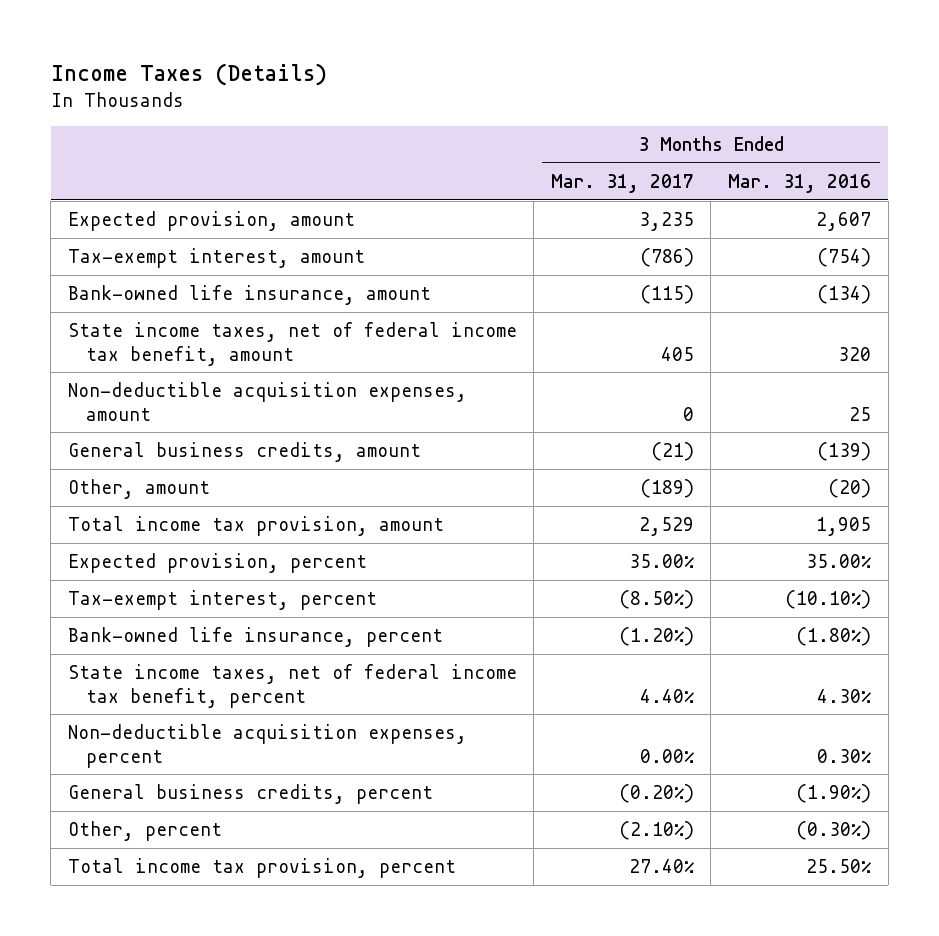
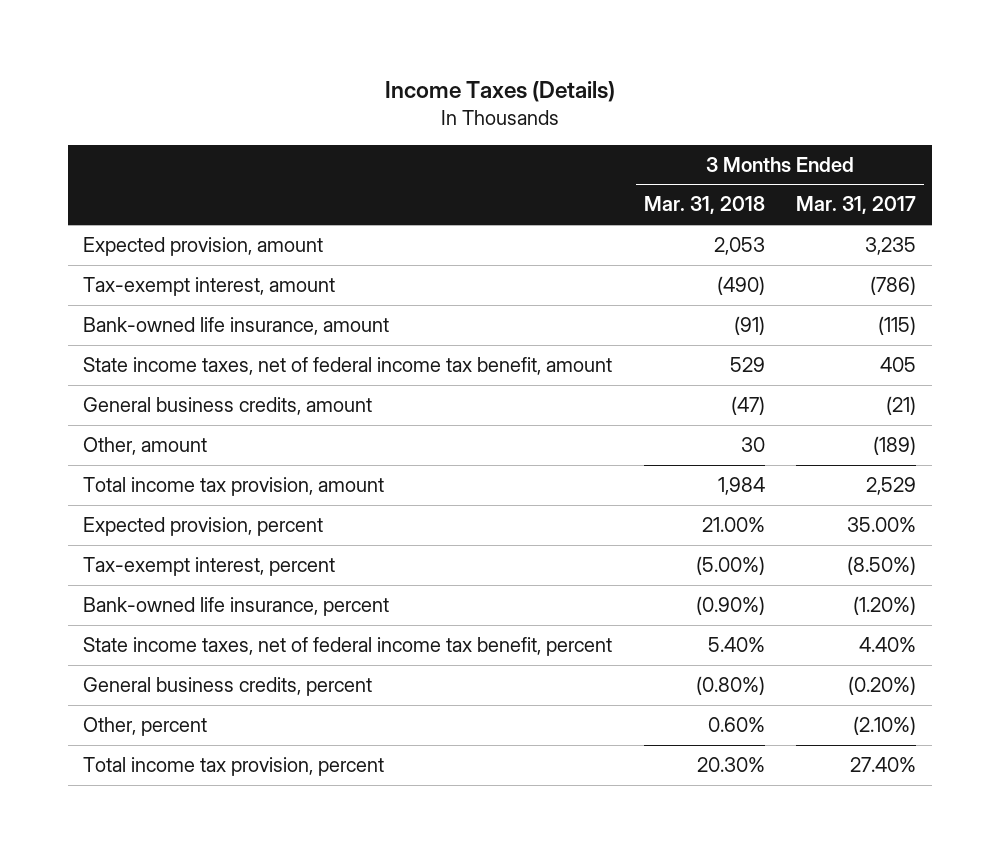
[728,173,872,193] Mar. 31, 2016 -> none
none -> [643,196,765,215] Mar. 31, 2018
[67,382,467,421] Non-deductible acquisition expenses, amount -> none
[67,724,467,768] Non-deductible acquisition expenses, percent -> none

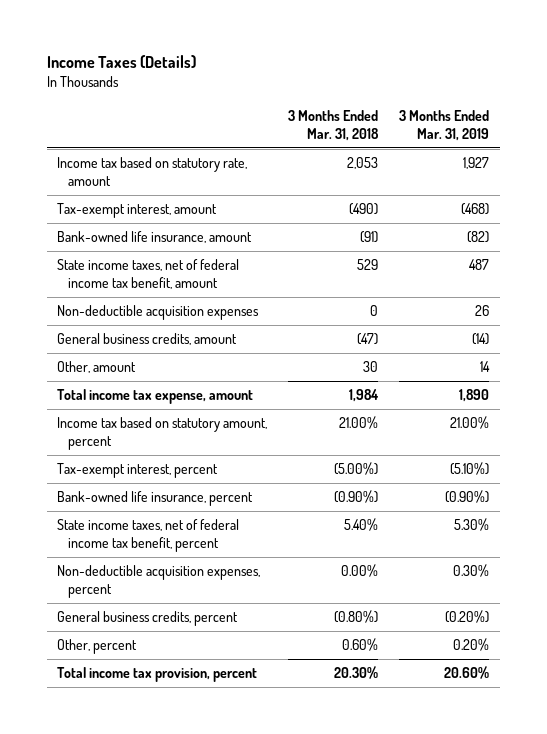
[796,196,917,215] Mar. 31, 2017 -> none
none -> [399,109,490,141] 3 Months Ended Mar. 31, 2019
[83,237,324,257] Expected provision, amount -> [57,157,248,187] Income tax based on statutory rate, amount
none -> [57,305,260,321] Non-deductible acquisition expenses
[83,477,385,497] Total income tax provision, amount -> [57,389,254,405] Total income tax expense, amount
[83,517,324,537] Expected provision, percent -> [57,417,268,451] Income tax based on statutory amount, percent
none -> [57,565,261,599] Non-deductible acquisition expenses, percent

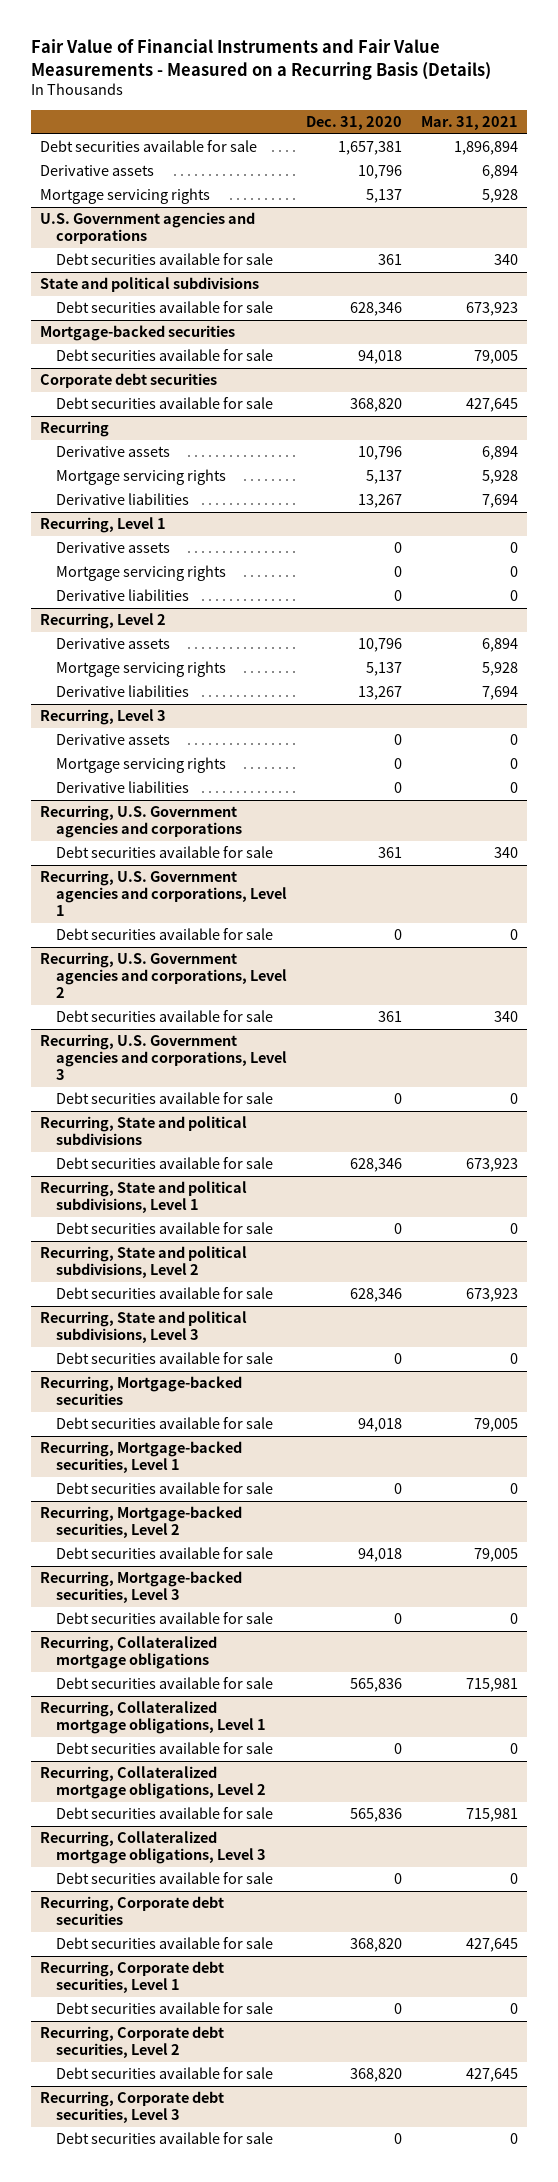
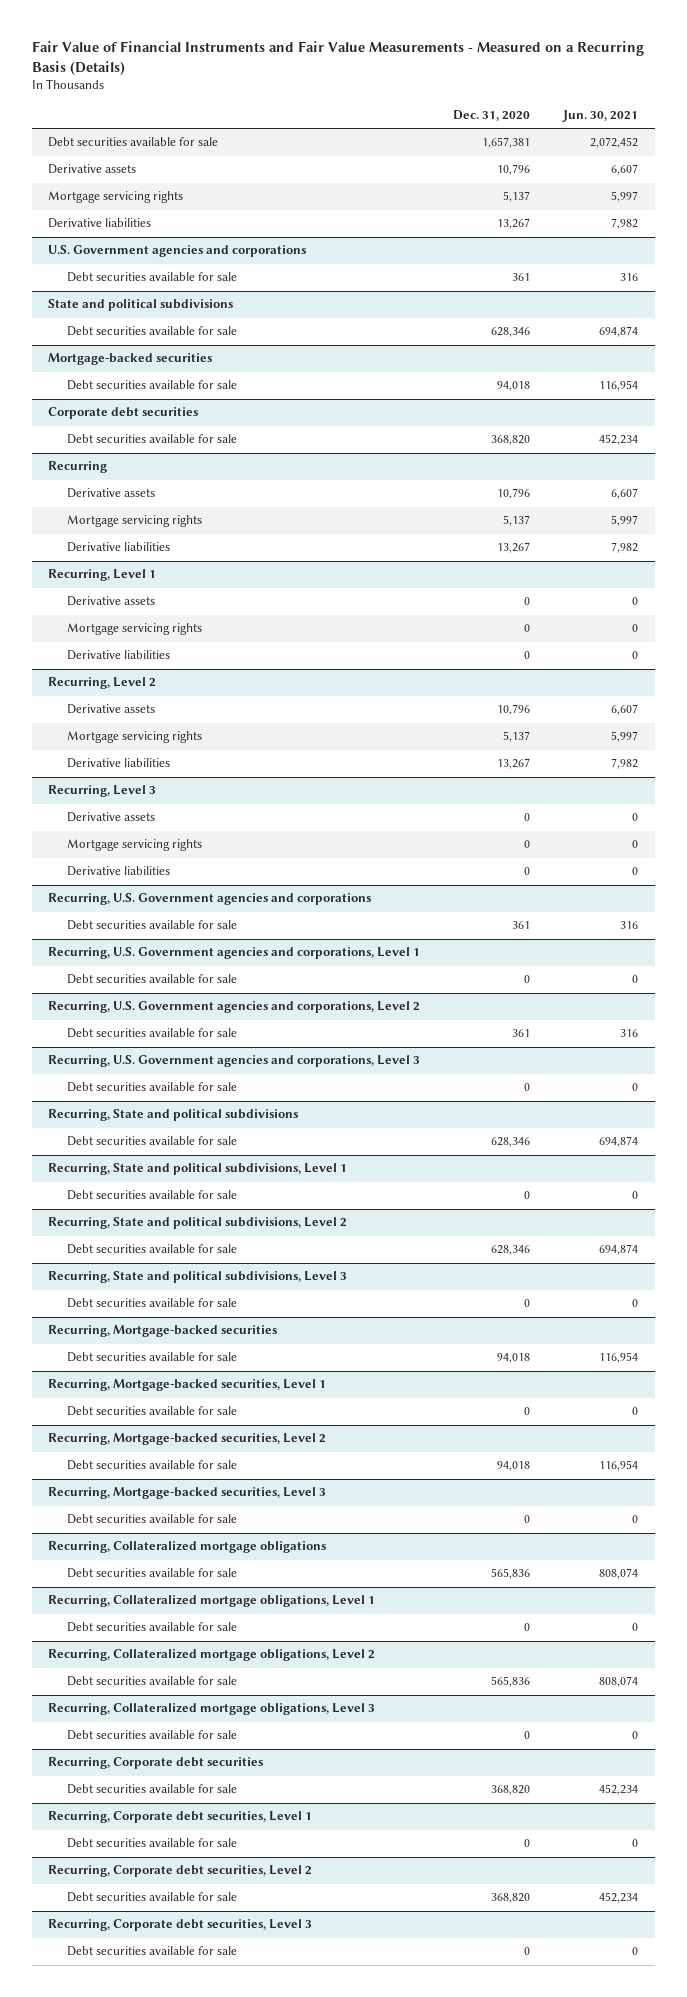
[420,116,518,131] Mar. 31, 2021 -> none
none -> [562,110,639,123] Jun. 30, 2021
none -> [48,218,152,229] Derivative liabilities

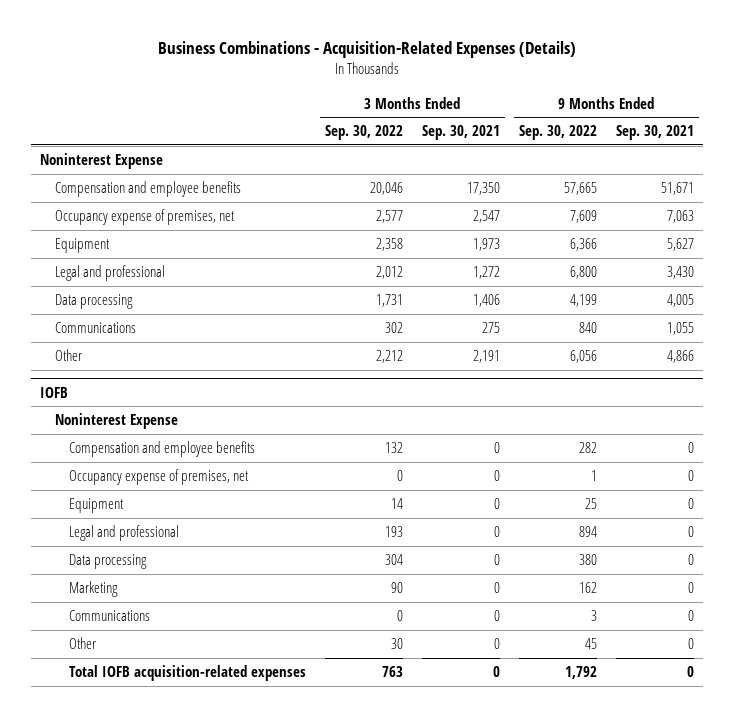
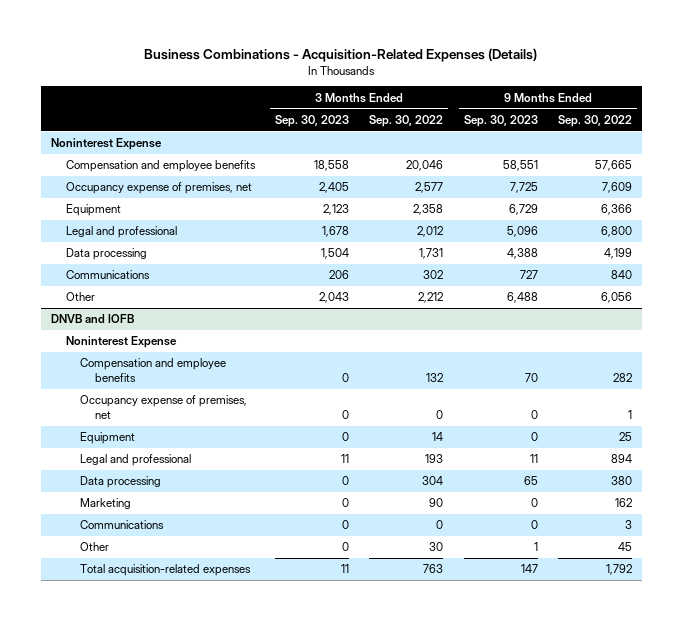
[421,125,500,141] Sep. 30, 2021 -> none
[615,125,694,141] Sep. 30, 2021 -> none
none -> [274,114,349,127] Sep. 30, 2023
none -> [463,114,538,127] Sep. 30, 2023
[40,386,69,398] IOFB -> none
none -> [50,314,135,324] DNVB and IOFB
[68,665,306,682] Total IOFB acquisition-related expenses -> [80,564,252,577] Total acquisition-related expenses

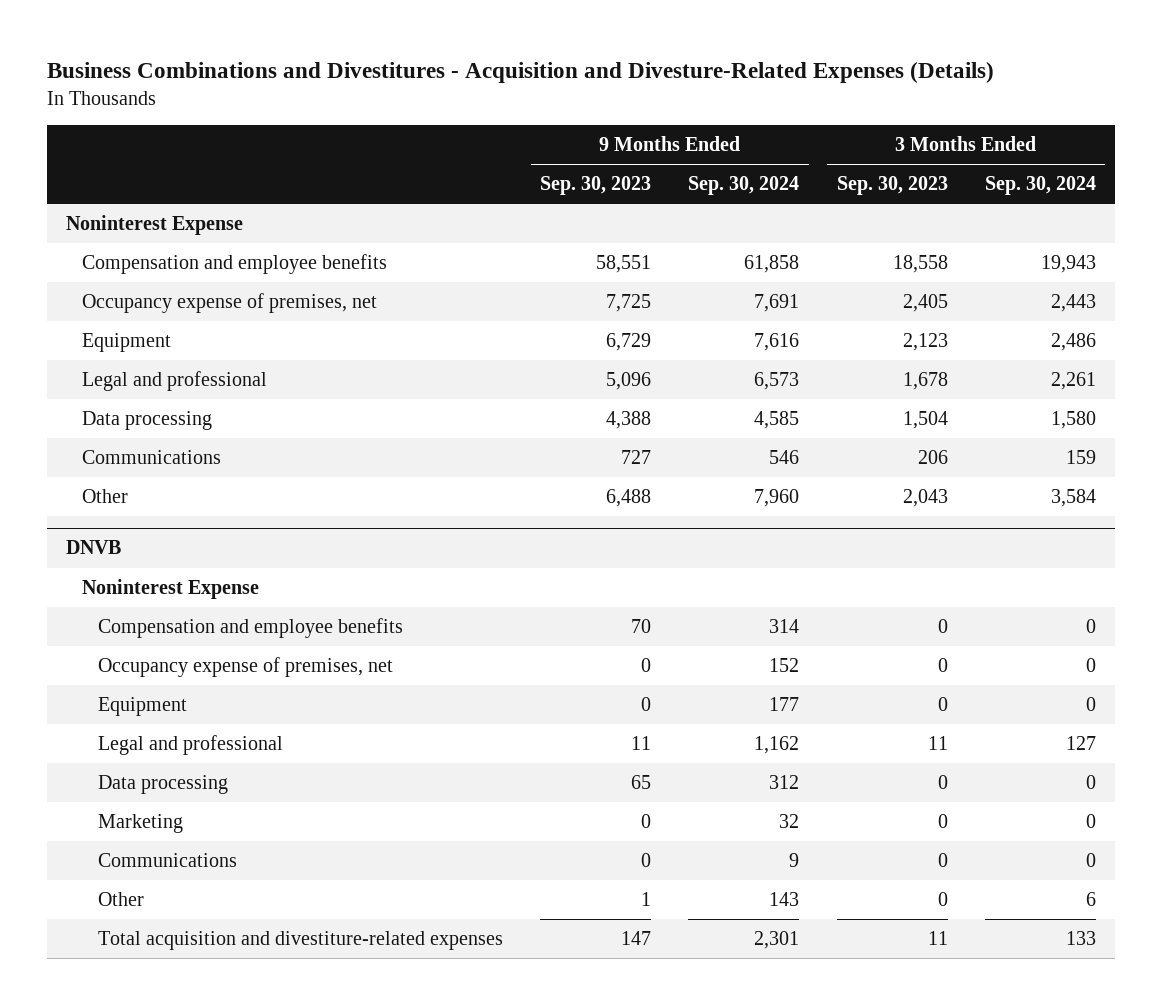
[144,47,538,62] Business Combinations - Acquisition-Related Expenses (Details) -> [47,62,995,84] Business Combinations and Divestitures - Acquisition and Divesture-Related Expenses (Details)
[369,114,444,127] Sep. 30, 2022 -> none
[557,114,632,127] Sep. 30, 2022 -> none
none -> [688,176,800,196] Sep. 30, 2024
none -> [984,176,1096,196] Sep. 30, 2024
[50,314,135,324] DNVB and IOFB -> none
none -> [65,540,121,555] DNVB
[80,564,252,577] Total acquisition-related expenses -> [97,931,503,951] Total acquisition and divestiture-related expenses

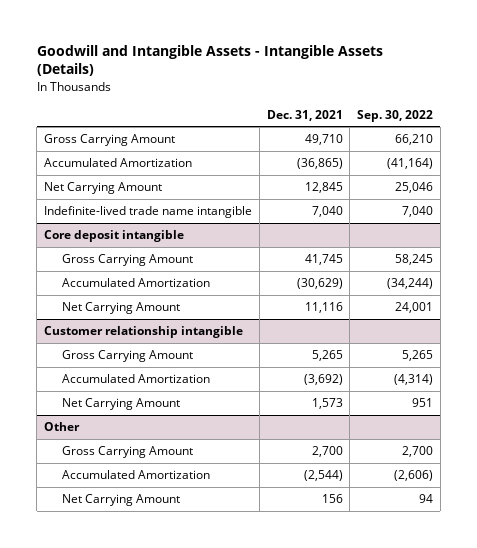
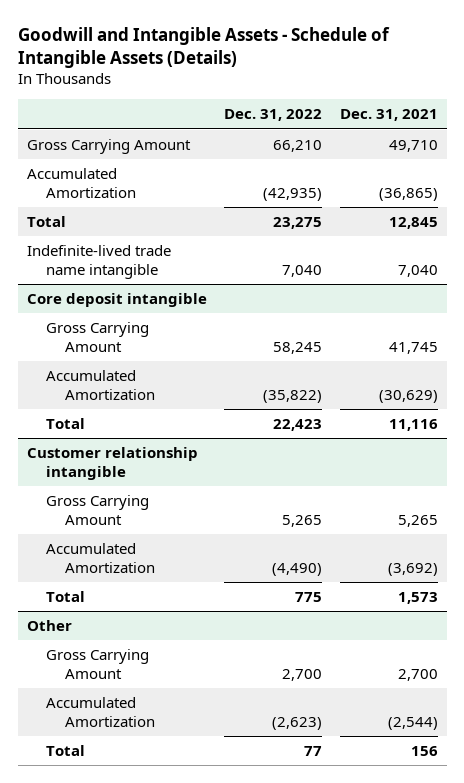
[36,44,383,77] Goodwill and Intangible Assets - Intangible Assets (Details) -> [17,26,390,69] Goodwill and Intangible Assets - Schedule of Intangible Assets (Details)
[357,109,434,122] Sep. 30, 2022 -> none
none -> [224,109,323,122] Dec. 31, 2022
[44,182,163,195] Net Carrying Amount -> [26,216,66,228] Total
[62,302,181,315] Net Carrying Amount -> [45,418,85,430] Total
[62,398,181,411] Net Carrying Amount -> [45,591,85,603] Total
[62,494,181,507] Net Carrying Amount -> [45,745,85,757] Total

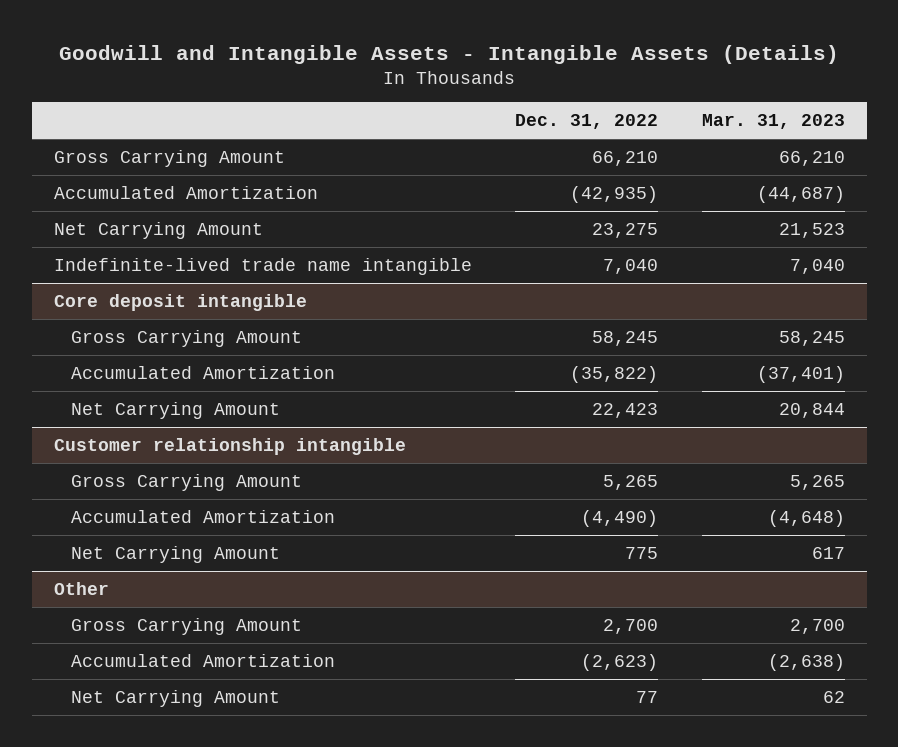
[17,26,390,69] Goodwill and Intangible Assets - Schedule of Intangible Assets (Details) -> [59,44,840,64] Goodwill and Intangible Assets - Intangible Assets (Details)
[339,109,438,122] Dec. 31, 2021 -> none
none -> [701,114,845,130] Mar. 31, 2023
[26,216,66,228] Total -> [53,221,263,239] Net Carrying Amount
[45,418,85,430] Total -> [71,401,281,419] Net Carrying Amount
[45,591,85,603] Total -> [71,545,281,563] Net Carrying Amount
[45,745,85,757] Total -> [71,689,281,707] Net Carrying Amount

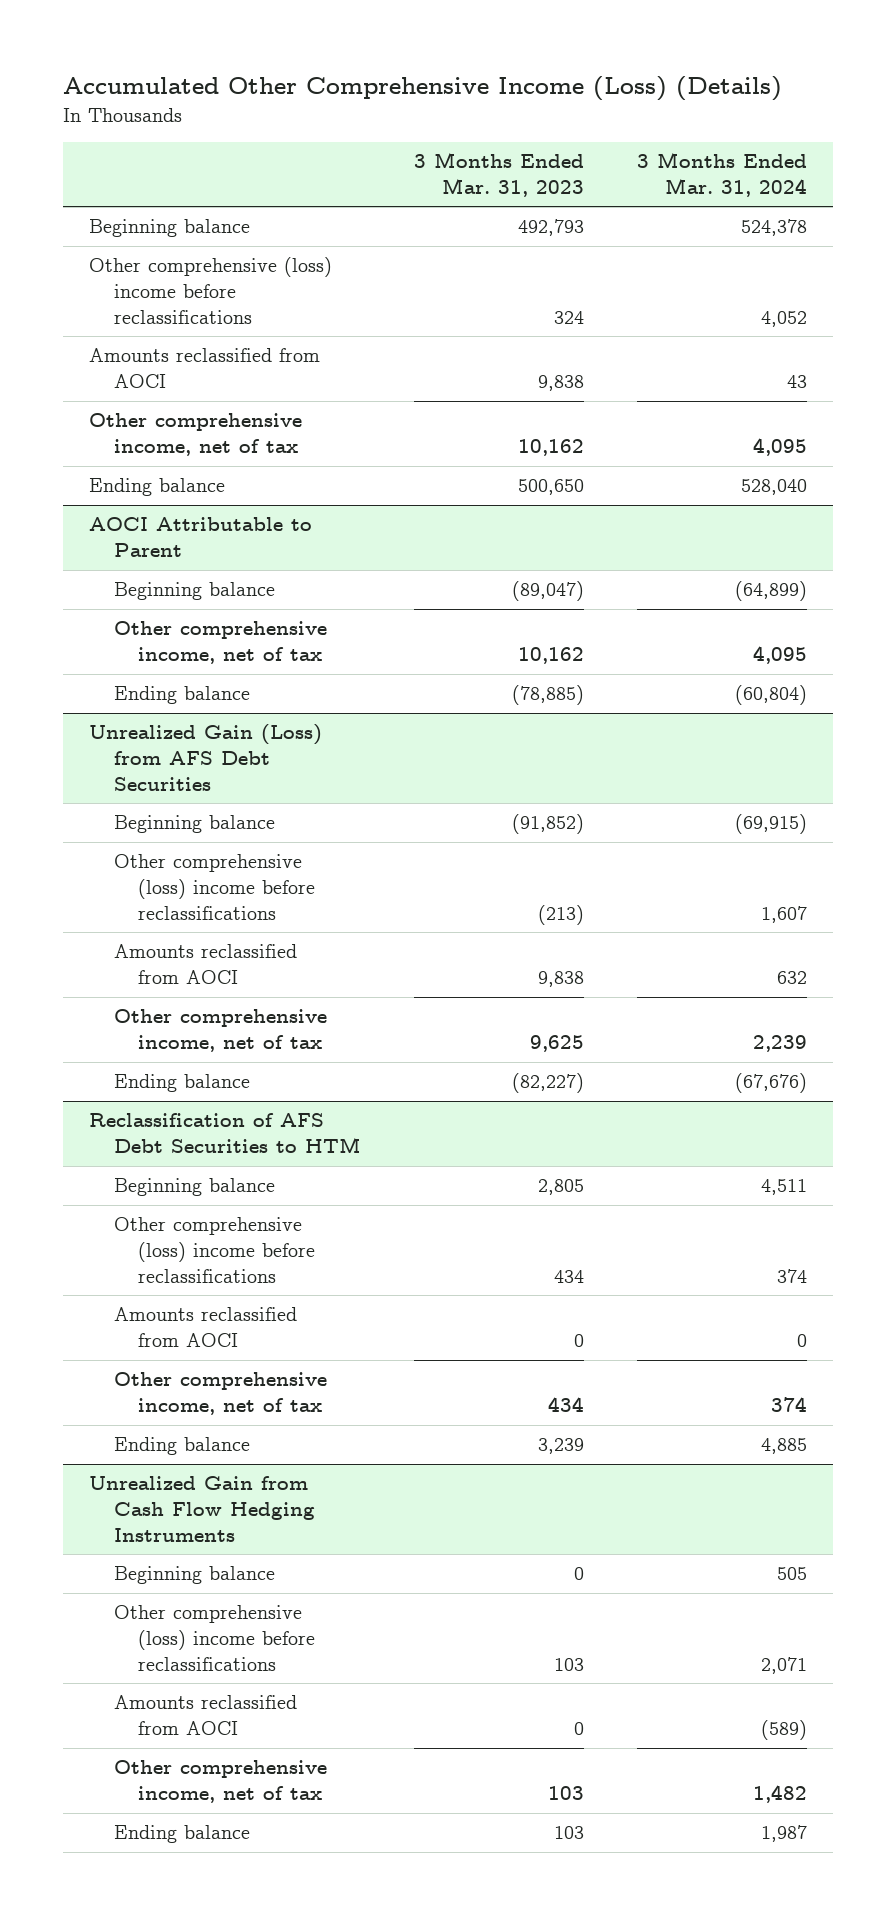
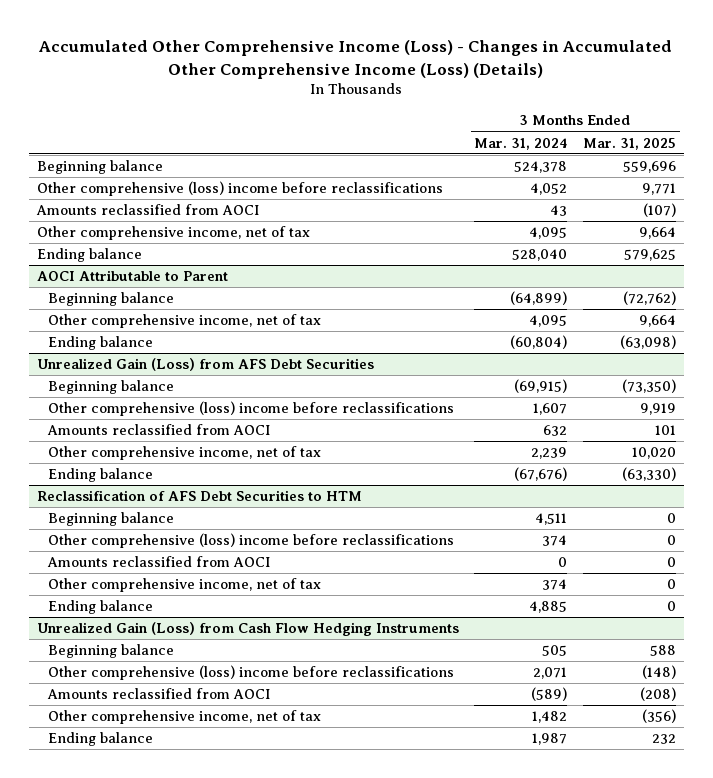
[62,76,782,102] Accumulated Other Comprehensive Income (Loss) (Details) -> [38,39,673,79] Accumulated Other Comprehensive Income (Loss) - Changes in Accumulated Other Comprehensive Income (Loss) (Details)
[413,152,584,197] 3 Months Ended Mar. 31, 2023 -> none
none -> [582,137,676,150] Mar. 31, 2025
[89,1476,315,1542] Unrealized Gain from Cash Flow Hedging Instruments -> [37,622,460,637] Unrealized Gain (Loss) from Cash Flow Hedging Instruments

